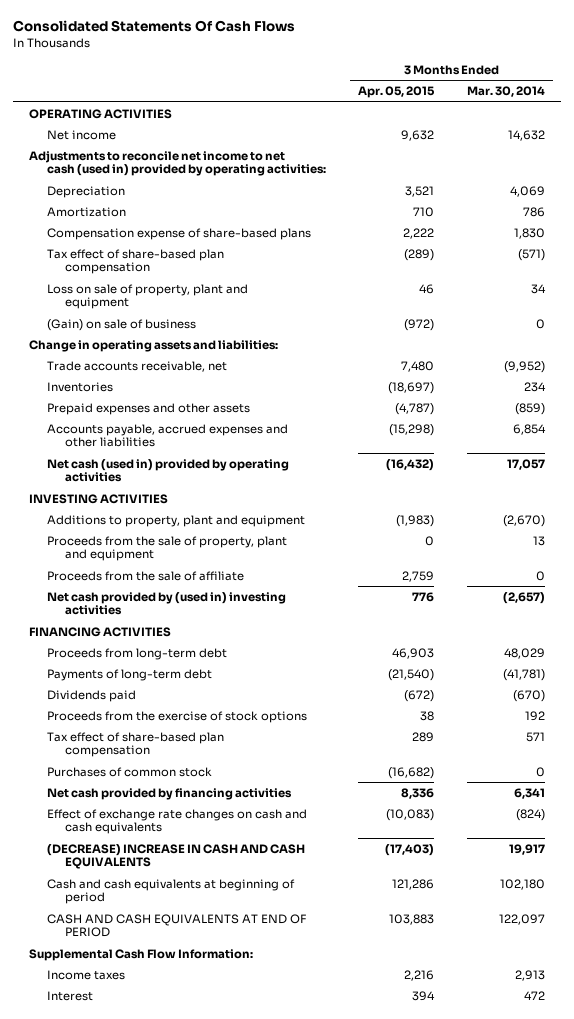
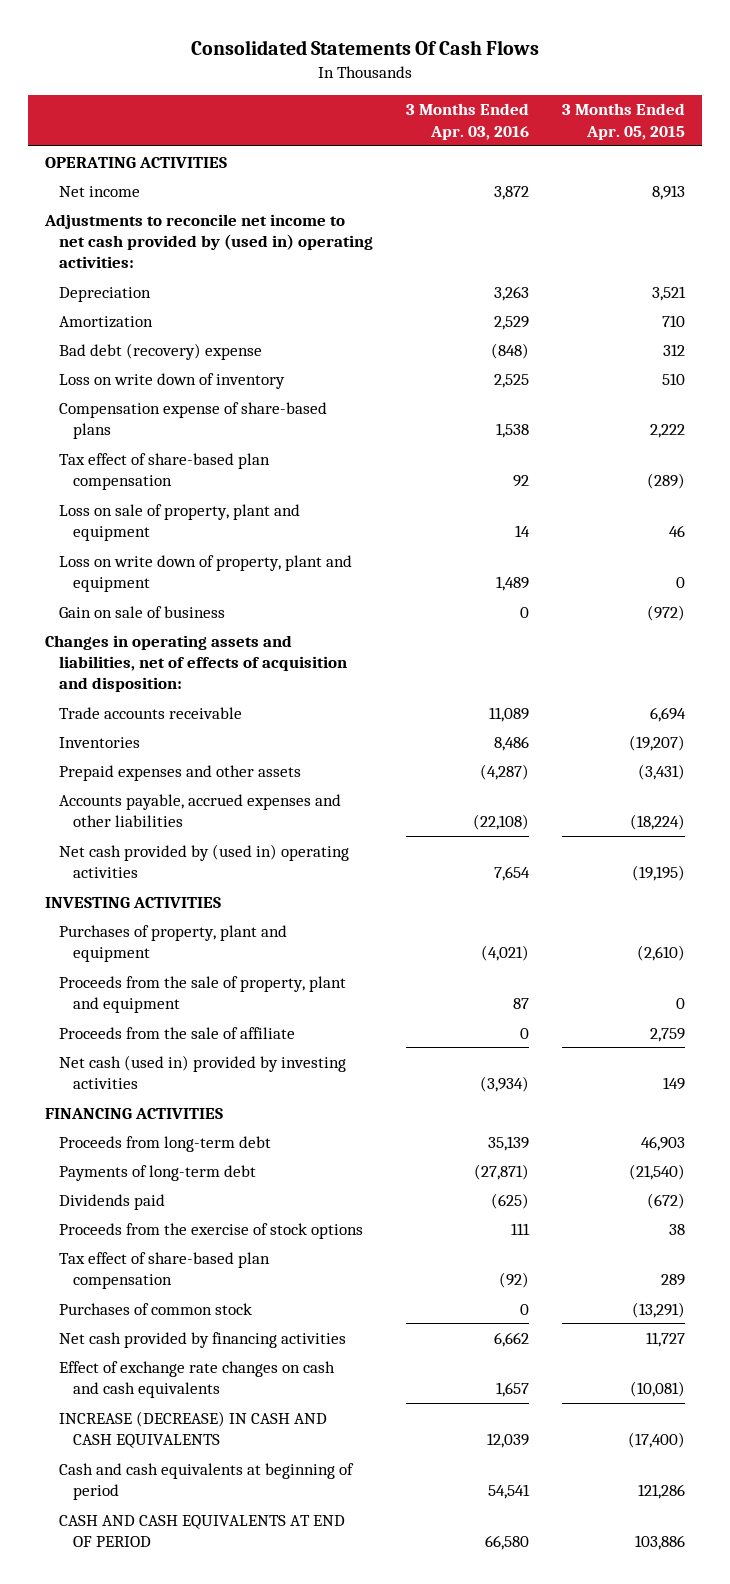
[466,86,545,98] Mar. 30, 2014 -> none
none -> [405,103,529,140] 3 Months Ended Apr. 03, 2016
[401,129,435,141] 9,632 -> [652,184,686,200] 8,913
[29,150,327,177] Adjustments to reconcile net income to net cash (used in) provided by operating activities: -> [43,213,373,269] Adjustments to reconcile net income to net cash provided by (used in) operating activities:
none -> [58,342,262,360] Bad debt (recovery) expense
none -> [58,372,285,389] Loss on write down of inventory
none -> [58,554,352,592] Loss on write down of property, plant and equipment
[47,318,197,331] (Gain) on sale of business -> [58,605,225,618] Gain on sale of business
[29,339,279,352] Change in operating assets and liabilities: -> [44,634,347,693] Changes in operating assets and liabilities, net of effects of acquisition and disposition:
[47,360,228,372] Trade accounts receivable, net -> [58,706,242,719] Trade accounts receivable
[401,360,435,372] 7,480 -> [650,706,687,722] 6,694
[388,381,435,394] (18,697) -> [629,734,686,751] (19,207)
[395,402,435,415] (4,787) -> [638,763,686,780] (3,431)
[389,423,435,436] (15,298) -> [630,813,686,830] (18,224)
[47,458,290,483] Net cash (used in) provided by operating activities -> [58,843,349,878] Net cash provided by (used in) operating activities
[386,458,435,471] (16,432) -> [632,864,686,881] (19,195)
[47,514,306,527] Additions to property, plant and equipment -> [58,924,287,962] Purchases of property, plant and equipment
[396,514,435,527] (1,983) -> [637,944,686,961] (2,610)
[47,591,287,616] Net cash provided by (used in) investing activities -> [58,1054,346,1089] Net cash (used in) provided by investing activities
[412,591,435,602] 776 -> [663,1076,686,1090] 149
[388,766,435,779] (16,682) -> [632,1301,686,1318] (13,291)
[401,787,435,799] 8,336 -> [646,1331,686,1347] 11,727
[386,808,435,821] (10,083) -> [630,1380,686,1397] (10,081)
[47,843,306,870] (DECREASE) INCREASE IN CASH AND CASH EQUIVALENTS -> [58,1410,327,1448] INCREASE (DECREASE) IN CASH AND CASH EQUIVALENTS
[385,843,435,856] (17,403) -> [628,1431,686,1448] (17,400)
[29,948,254,961] Supplemental Cash Flow Information: -> none
[47,969,126,980] Income taxes -> none
[47,990,94,1001] Interest -> none
[389,913,435,925] 103,883 -> [635,1534,686,1550] 103,886

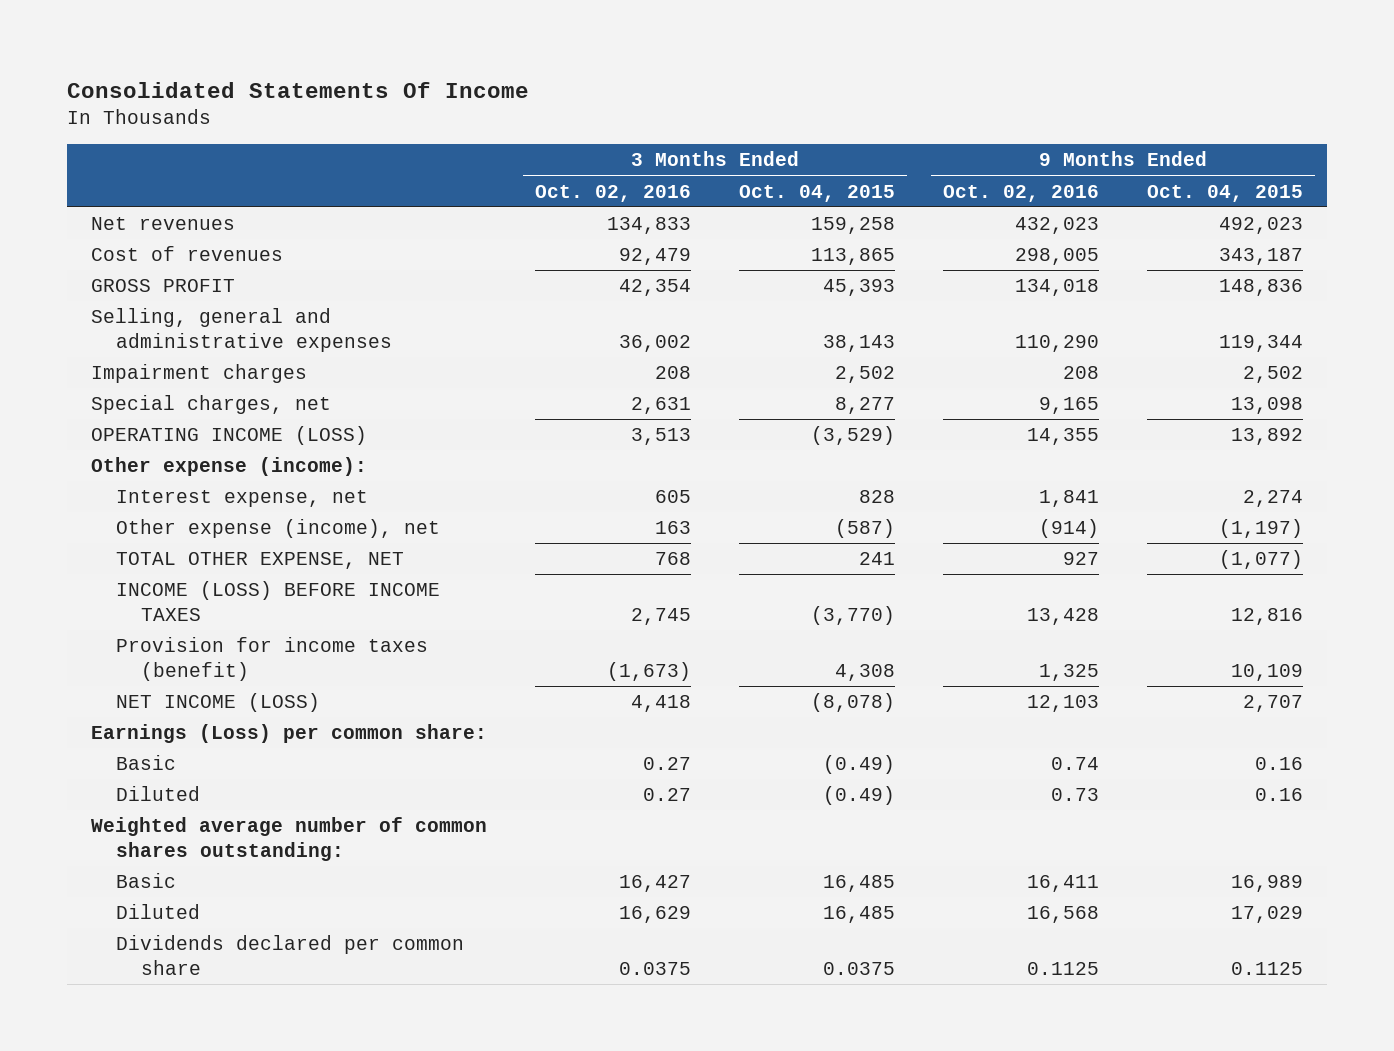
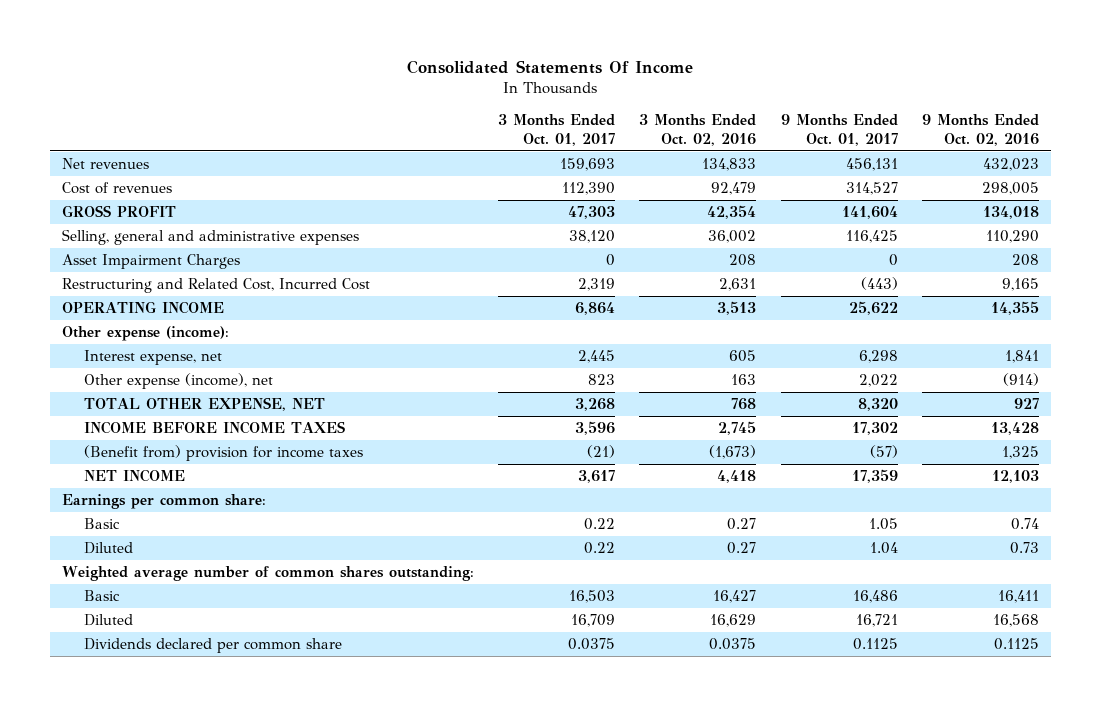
[738,184,895,202] Oct. 04, 2015 -> none
[1146,184,1303,202] Oct. 04, 2015 -> none
none -> [498,114,616,147] 3 Months Ended Oct. 01, 2017
none -> [780,114,898,147] 9 Months Ended Oct. 01, 2017
[91,364,308,384] Impairment charges -> [61,254,240,270] Asset Impairment Charges
[91,395,332,415] Special charges, net -> [61,278,370,294] Restructuring and Related Cost, Incurred Cost
[91,426,368,446] OPERATING INCOME (LOSS) -> [61,301,224,315] OPERATING INCOME
[116,581,441,622] INCOME (LOSS) BEFORE INCOME TAXES -> [83,421,345,435] INCOME BEFORE INCOME TAXES
[116,637,429,682] Provision for income taxes (benefit) -> [83,445,363,462] (Benefit from) provision for income taxes
[116,693,321,713] NET INCOME (LOSS) -> [83,469,185,483] NET INCOME
[91,724,488,744] Earnings (Loss) per common share: -> [61,494,266,510] Earnings per common share:

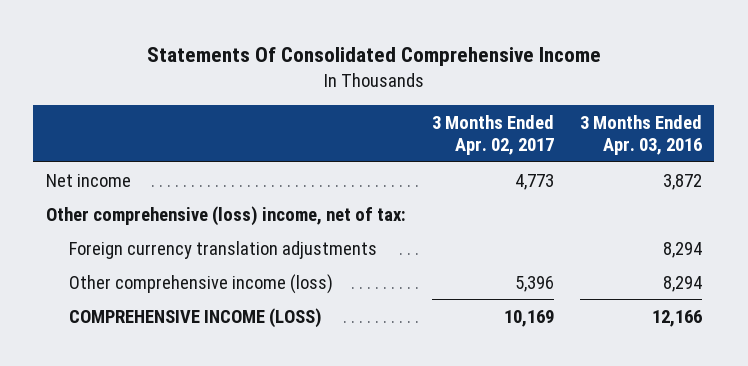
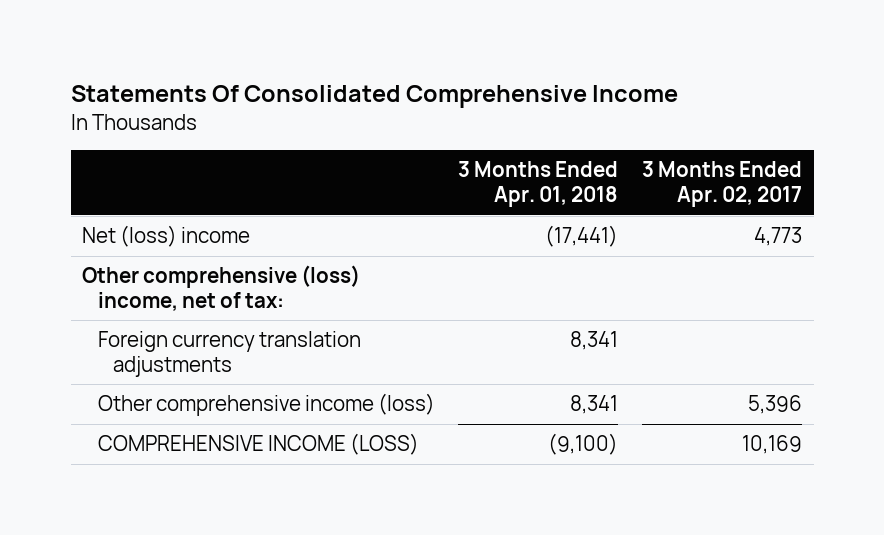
[579,115,702,156] 3 Months Ended Apr. 03, 2016 -> none
none -> [458,161,619,208] 3 Months Ended Apr. 01, 2018
[46,173,132,187] Net income -> [82,225,251,248] Net (loss) income

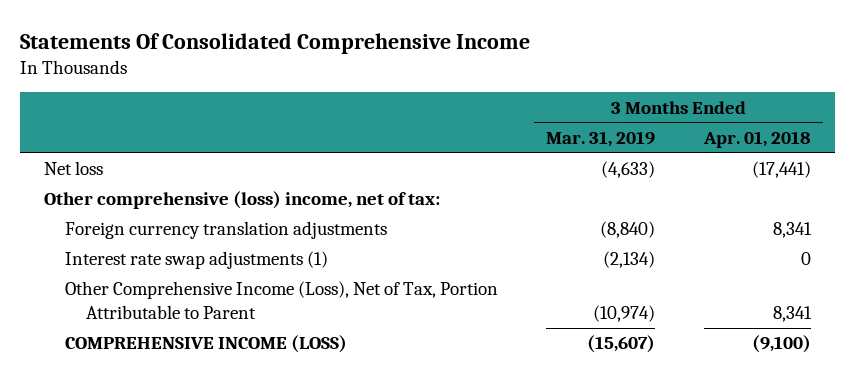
[641,161,802,208] 3 Months Ended Apr. 02, 2017 -> none
none -> [546,130,656,147] Mar. 31, 2019
[82,225,251,248] Net (loss) income -> [44,161,104,176] Net loss
none -> [65,251,329,270] Interest rate swap adjustments (1)
[97,393,435,417] Other comprehensive income (loss) -> [65,281,499,320] Other Comprehensive Income (Loss), Net of Tax, Portion Attributable to Parent

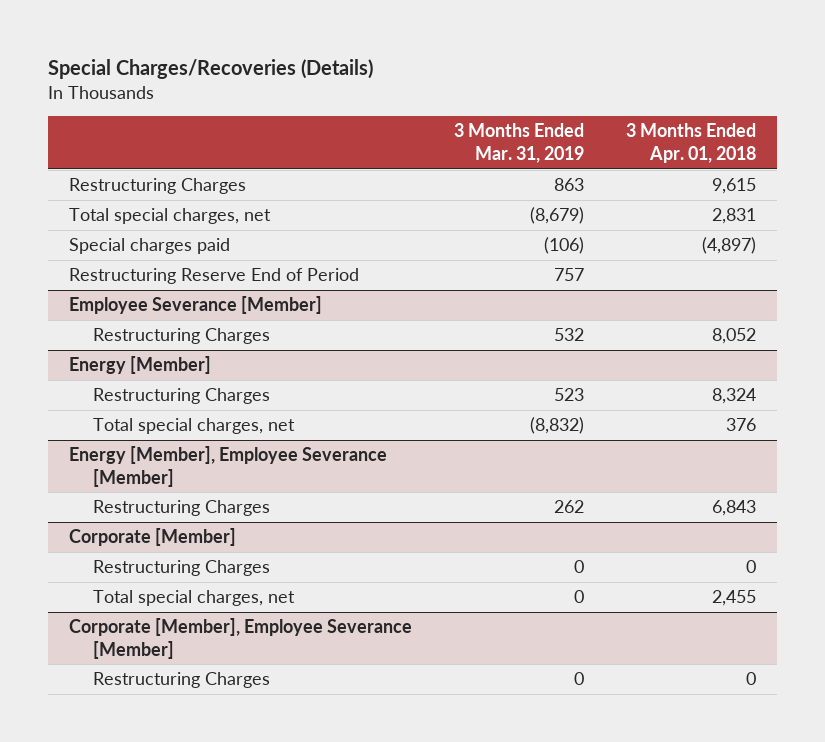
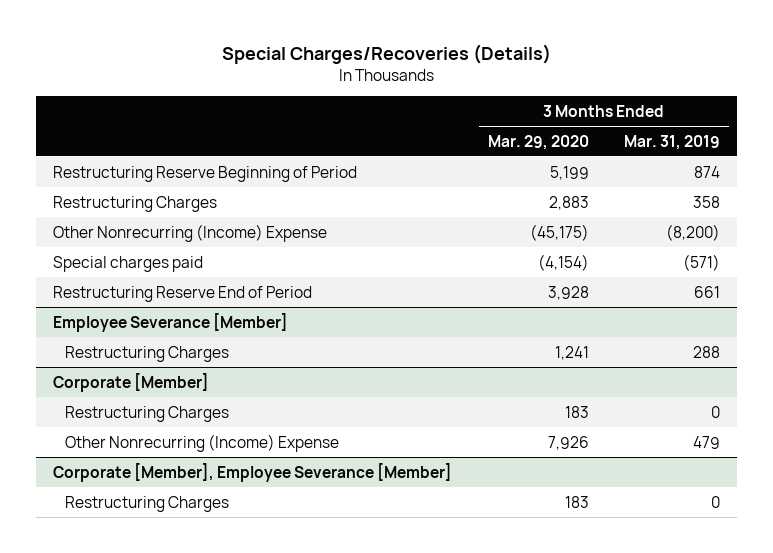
[626,123,757,164] 3 Months Ended Apr. 01, 2018 -> none
none -> [487,134,589,150] Mar. 29, 2020
[68,208,271,225] Total special charges, net -> none
none -> [53,165,358,182] Restructuring Reserve Beginning of Period
[554,178,585,192] 863 -> [692,195,720,208] 358
none -> [53,223,328,242] Other Nonrecurring (Income) Expense
[544,237,585,255] (106) -> [682,253,720,271] (571)
[554,268,585,282] 757 -> [693,285,720,298] 661
[68,356,211,375] Energy [Member] -> none
[92,388,270,405] Restructuring Charges -> none
[92,418,295,435] Total special charges, net -> none
[68,446,387,487] Energy [Member], Employee Severance [Member] -> none
[92,500,270,517] Restructuring Charges -> none
[554,328,585,342] 532 -> [692,345,720,358] 288
[92,590,295,607] Total special charges, net -> none
none -> [64,433,339,452] Other Nonrecurring (Income) Expense

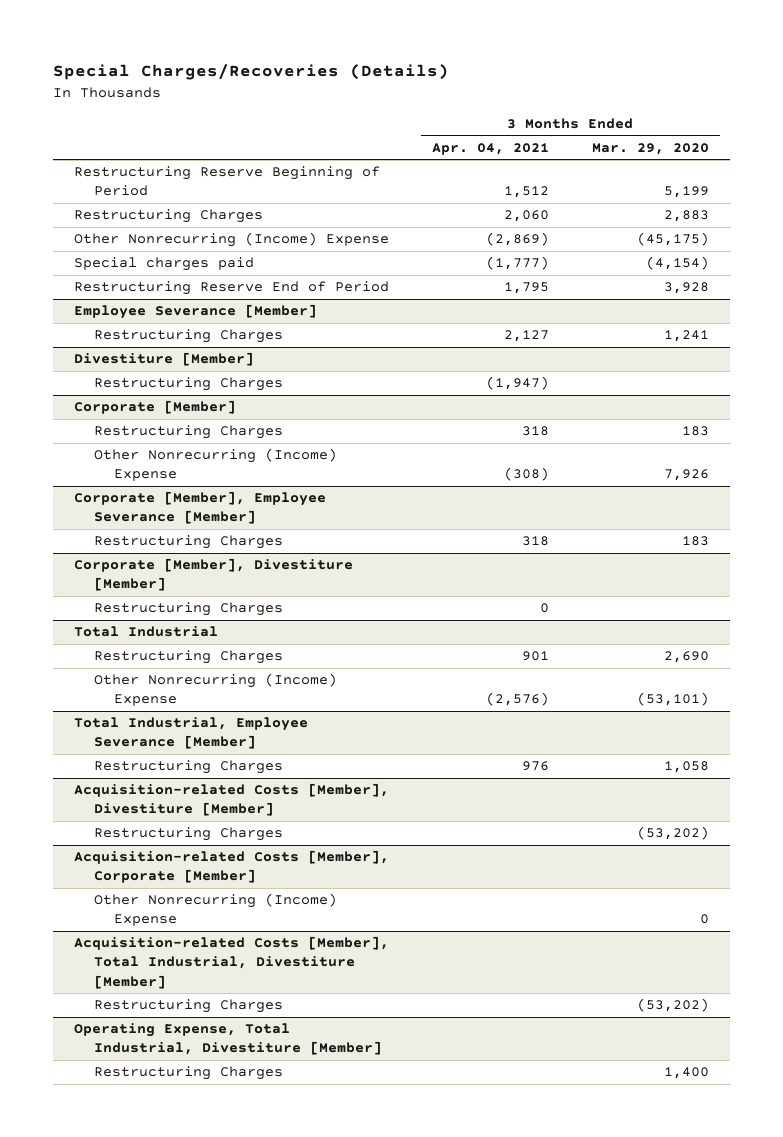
[623,134,720,150] Mar. 31, 2019 -> none
none -> [431,142,549,155] Apr. 04, 2021
none -> [73,352,254,367] Divestiture [Member]
none -> [93,377,283,392] Restructuring Charges
none -> [73,558,353,592] Corporate [Member], Divestiture [Member]
none -> [93,602,283,617] Restructuring Charges
none -> [73,626,218,638] Total Industrial
none -> [93,650,283,665] Restructuring Charges
none -> [93,673,337,707] Other Nonrecurring (Income) Expense
none -> [73,717,308,750] Total Industrial, Employee Severance [Member]
none -> [93,760,283,775] Restructuring Charges
none -> [73,783,389,817] Acquisition-related Costs [Member], Divestiture [Member]
none -> [93,827,283,842] Restructuring Charges
none -> [73,850,389,884] Acquisition-related Costs [Member], Corporate [Member]
none -> [93,893,337,927] Other Nonrecurring (Income) Expense
none -> [73,936,389,989] Acquisition-related Costs [Member], Total Industrial, Divestiture [Member]
none -> [93,999,283,1014] Restructuring Charges
none -> [73,1023,382,1056] Operating Expense, Total Industrial, Divestiture [Member]
none -> [93,1066,283,1081] Restructuring Charges

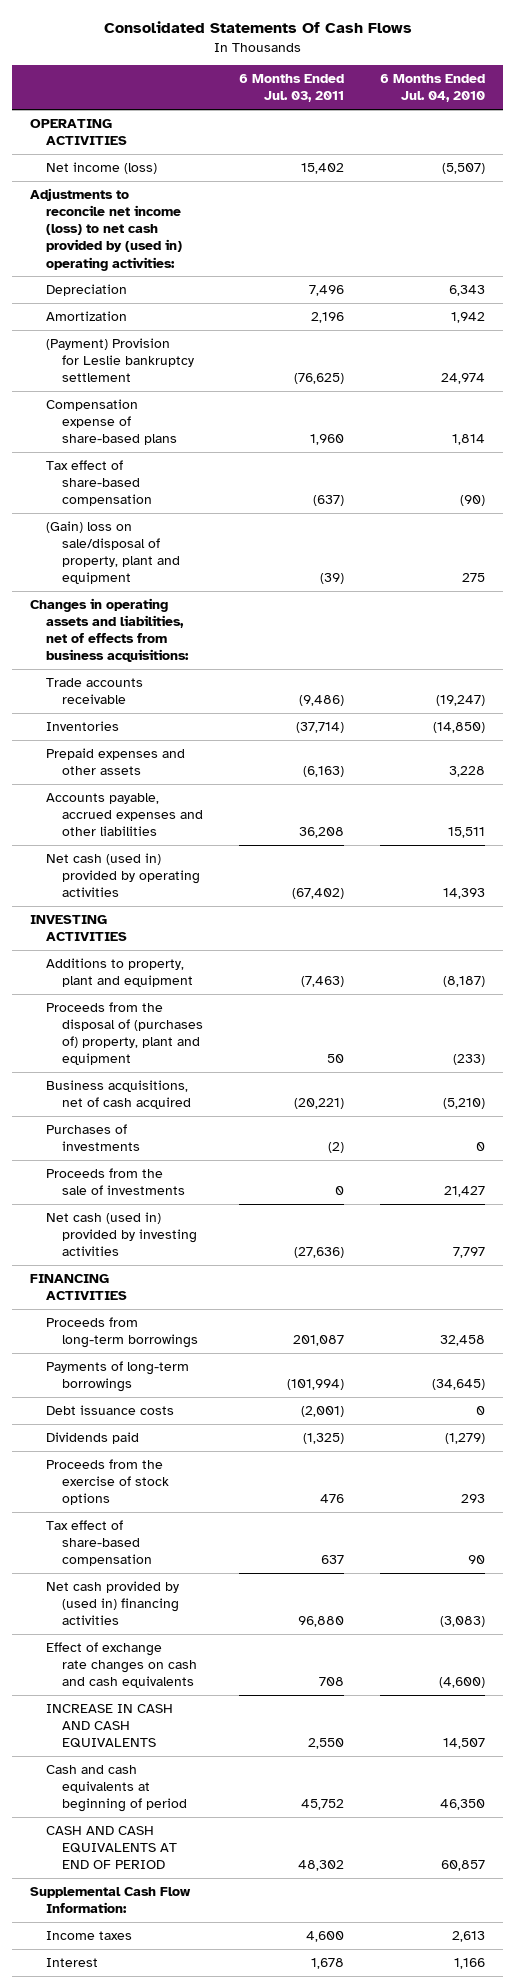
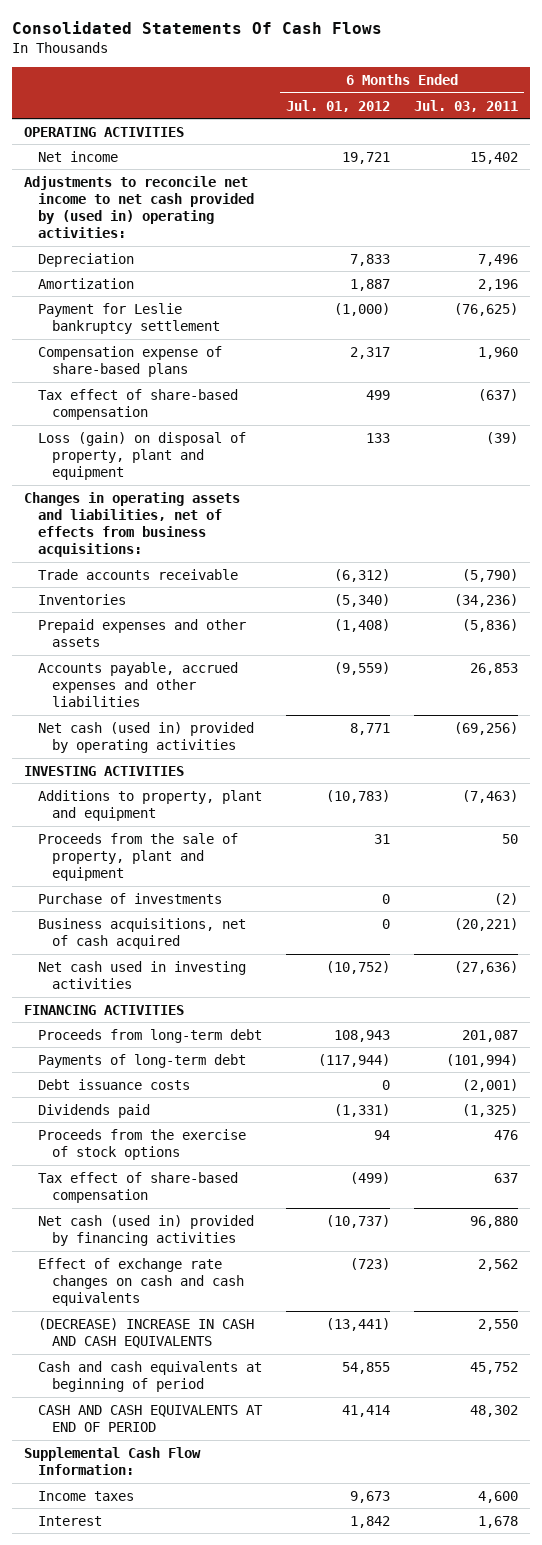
[379,74,485,103] 6 Months Ended Jul. 04, 2010 -> none
none -> [286,99,391,112] Jul. 01, 2012
[46,162,158,175] Net income (loss) -> [38,150,119,162] Net income
[30,188,183,271] Adjustments to reconcile net income (loss) to net cash provided by (used in) operating activities: -> [24,175,255,239] Adjustments to reconcile net income to net cash provided by (used in) operating activities:
[46,338,194,383] (Payment) Provision for Leslie bankruptcy settlement -> [38,302,221,335] Payment for Leslie bankruptcy settlement
[46,521,180,585] (Gain) loss on sale/disposal of property, plant and equipment -> [38,431,247,481] Loss (gain) on disposal of property, plant and equipment
[298,695,344,707] (9,486) -> [461,568,518,582] (5,790)
[295,722,344,734] (37,714) -> [453,593,518,607] (34,236)
[302,766,344,778] (6,163) -> [461,618,518,632] (5,836)
[298,827,344,839] 36,208 -> [469,662,518,675] 26,853
[291,888,344,900] (67,402) -> [453,721,518,735] (69,256)
[46,1002,203,1066] Proceeds from the disposal of (purchases of) property, plant and equipment -> [38,832,239,882] Proceeds from the sale of property, plant and equipment
none -> [38,892,223,904] Purchase of investments
[46,1124,140,1152] Purchases of investments -> none
[46,1168,185,1196] Proceeds from the sale of investments -> none
[46,1212,197,1257] Net cash (used in) provided by investing activities -> [38,960,247,990] Net cash used in investing activities
[46,1317,198,1349] Proceeds from long-term borrowings -> [38,1028,263,1043] Proceeds from long-term debt
[46,1361,190,1393] Payments of long-term borrowings -> [38,1053,247,1068] Payments of long-term debt
[46,1581,180,1626] Net cash provided by (used in) financing activities -> [38,1214,255,1247] Net cash (used in) provided by financing activities
[318,1677,344,1687] 708 -> [477,1258,518,1271] 2,562
[46,1704,174,1749] INCREASE IN CASH AND CASH EQUIVALENTS -> [38,1317,255,1349] (DECREASE) INCREASE IN CASH AND CASH EQUIVALENTS

